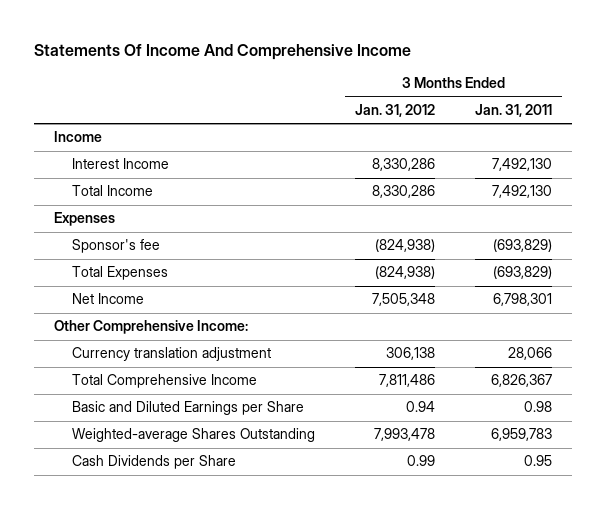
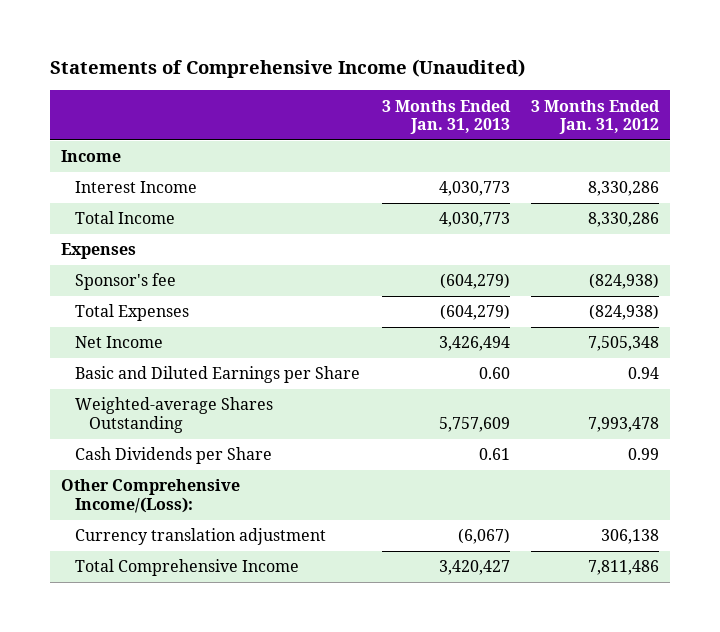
[33,43,411,60] Statements Of Income And Comprehensive Income -> [49,59,525,79] Statements of Comprehensive Income (Unaudited)
[475,103,553,117] Jan. 31, 2011 -> none
none -> [381,99,511,135] 3 Months Ended Jan. 31, 2013
[53,320,248,335] Other Comprehensive Income: -> none
none -> [60,479,240,513] Other Comprehensive Income/(Loss):
[72,347,272,362] Currency translation adjustment -> [74,528,326,546] Currency translation adjustment
[72,374,258,389] Total Comprehensive Income -> [74,559,299,577] Total Comprehensive Income

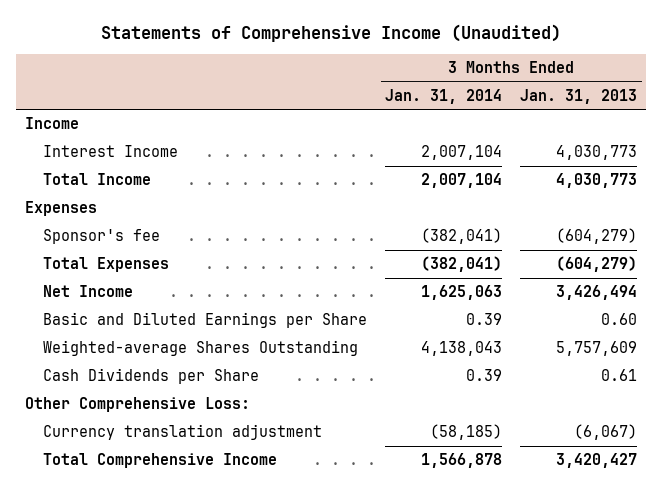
[531,99,661,135] 3 Months Ended Jan. 31, 2012 -> none
none -> [385,88,503,104] Jan. 31, 2014
[60,479,240,513] Other Comprehensive Income/(Loss): -> [25,397,251,413] Other Comprehensive Loss:

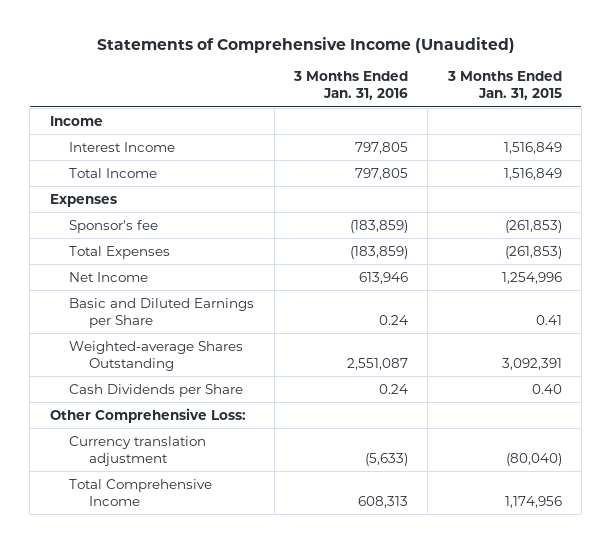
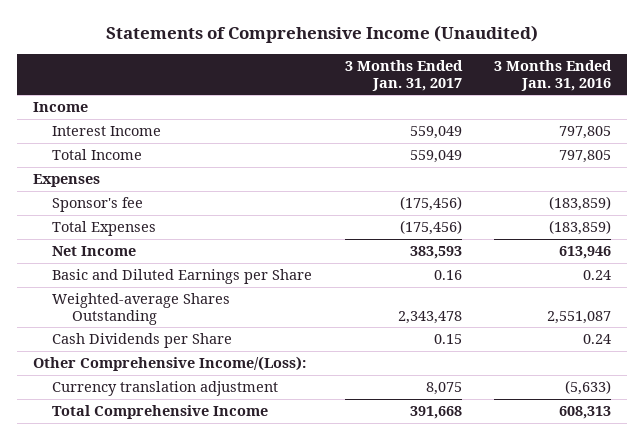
[446,71,562,101] 3 Months Ended Jan. 31, 2015 -> none
none -> [344,59,463,91] 3 Months Ended Jan. 31, 2017
[49,407,246,423] Other Comprehensive Loss: -> [32,356,306,372] Other Comprehensive Income/(Loss):

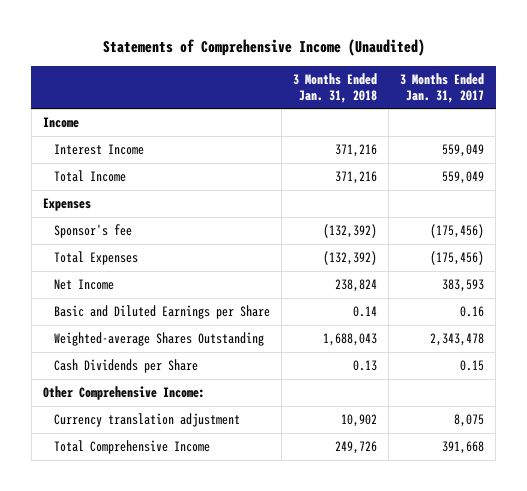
[493,59,612,91] 3 Months Ended Jan. 31, 2016 -> none
none -> [293,72,378,103] 3 Months Ended Jan. 31, 2018
[32,356,306,372] Other Comprehensive Income/(Loss): -> [42,386,205,401] Other Comprehensive Income:

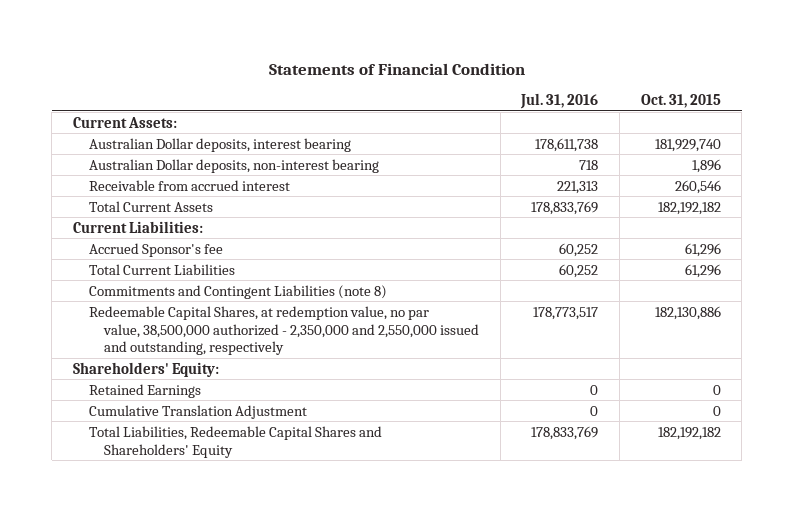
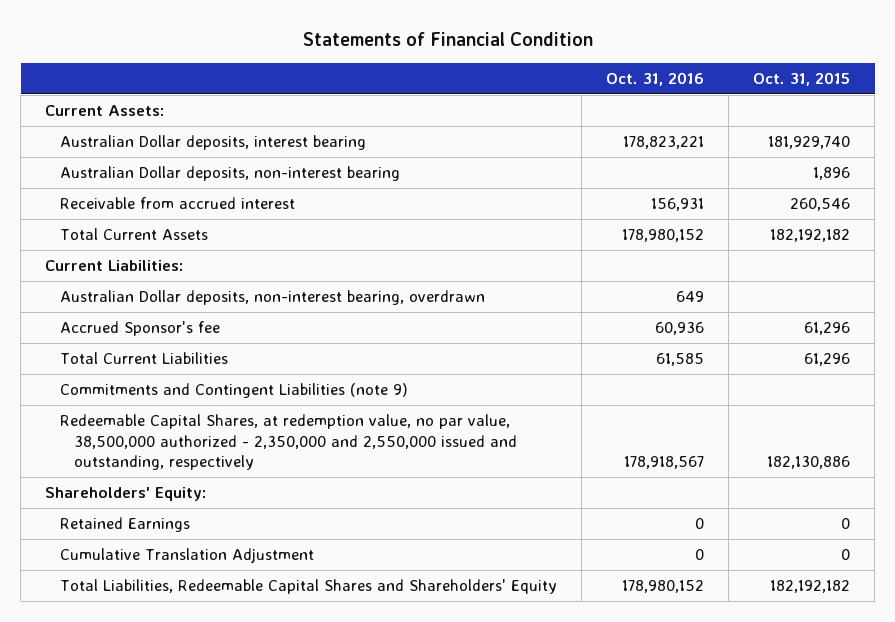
[520,93,599,110] Jul. 31, 2016 -> none
none -> [605,72,704,87] Oct. 31, 2016
none -> [59,290,485,306] Australian Dollar deposits, non-interest bearing, overdrawn
[88,284,387,299] Commitments and Contingent Liabilities (note 8) -> [59,383,408,399] Commitments and Contingent Liabilities (note 9)

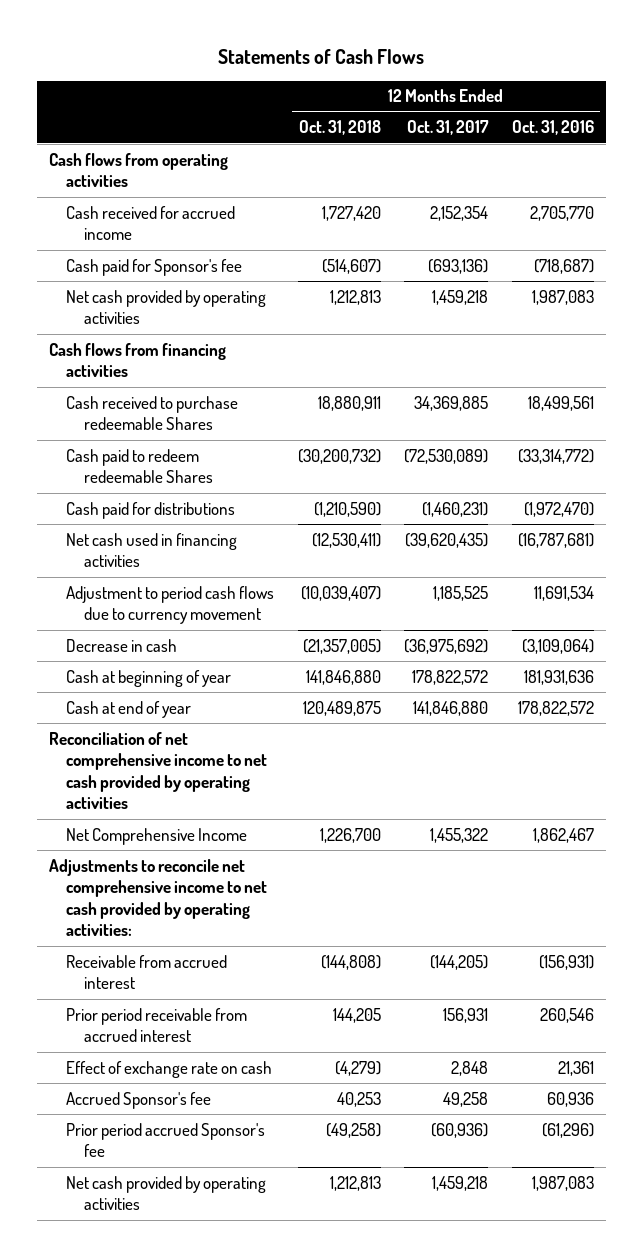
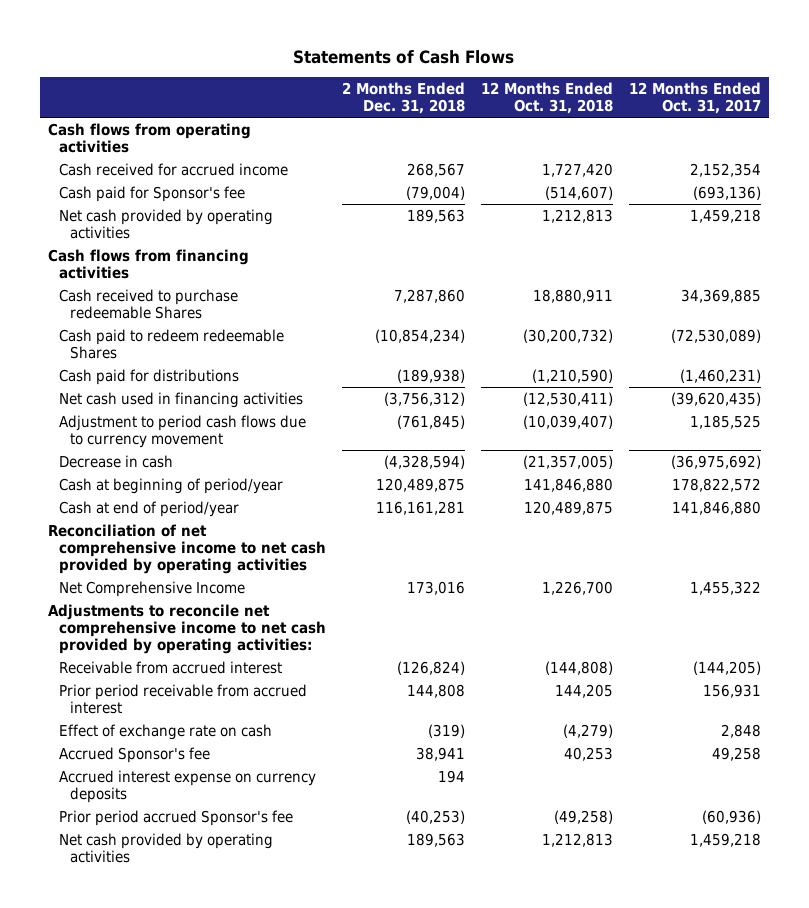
[511,120,594,136] Oct. 31, 2016 -> none
none -> [341,81,465,115] 2 Months Ended Dec. 31, 2018
[66,669,232,687] Cash at beginning of year -> [58,477,283,494] Cash at beginning of period/year
[66,700,192,718] Cash at end of year -> [58,500,239,517] Cash at end of period/year
none -> [58,769,316,804] Accrued interest expense on currency deposits

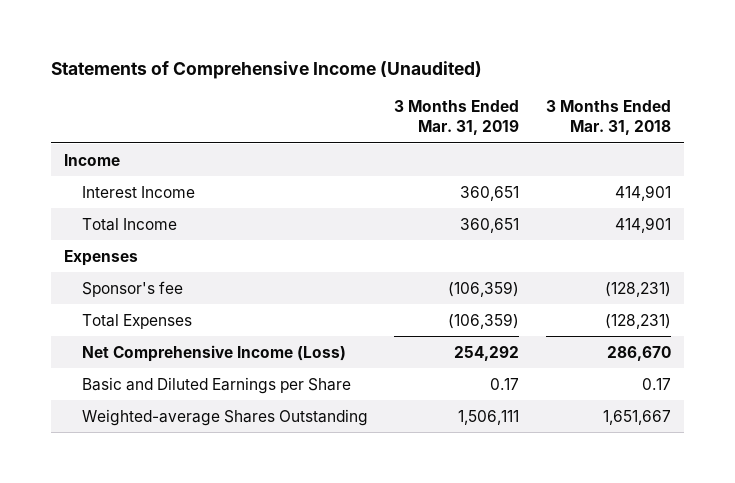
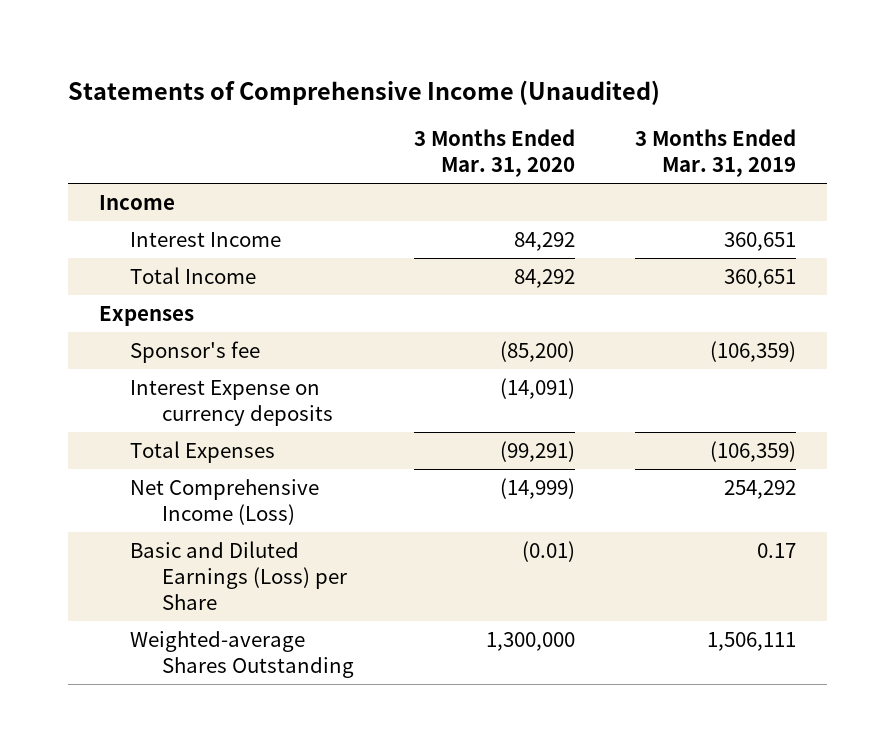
[545,100,671,136] 3 Months Ended Mar. 31, 2018 -> none
none -> [414,129,576,178] 3 Months Ended Mar. 31, 2020
none -> [130,379,333,426] Interest Expense on currency deposits
[81,376,351,394] Basic and Diluted Earnings per Share -> [130,540,347,611] Basic and Diluted Earnings (Loss) per Share

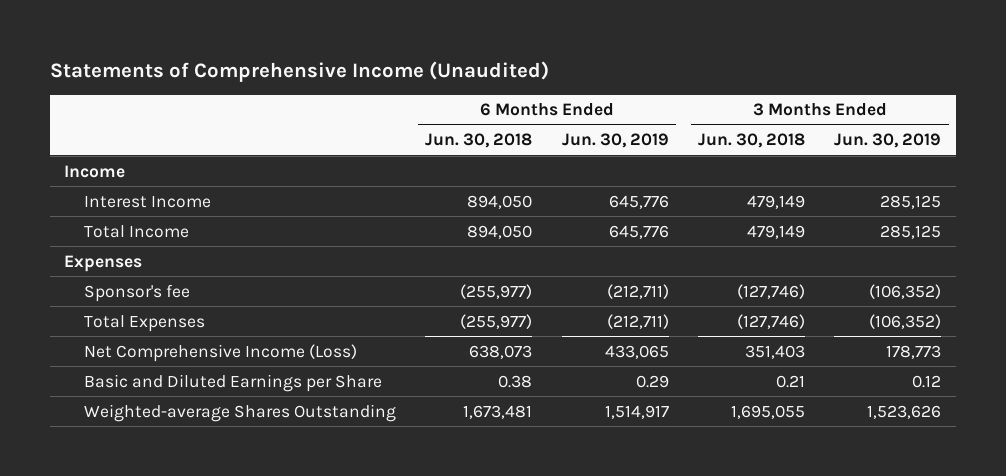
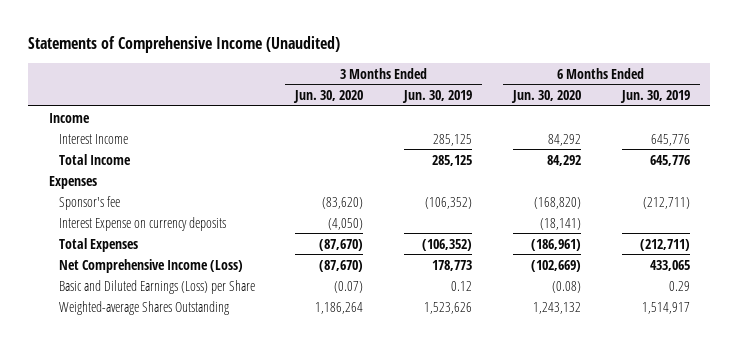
[425,133,533,149] Jun. 30, 2018 -> none
[698,133,806,149] Jun. 30, 2018 -> none
none -> [293,90,364,104] Jun. 30, 2020
none -> [510,90,581,104] Jun. 30, 2020
none -> [58,216,226,231] Interest Expense on currency deposits
[83,373,382,392] Basic and Diluted Earnings per Share -> [58,279,255,294] Basic and Diluted Earnings (Loss) per Share

